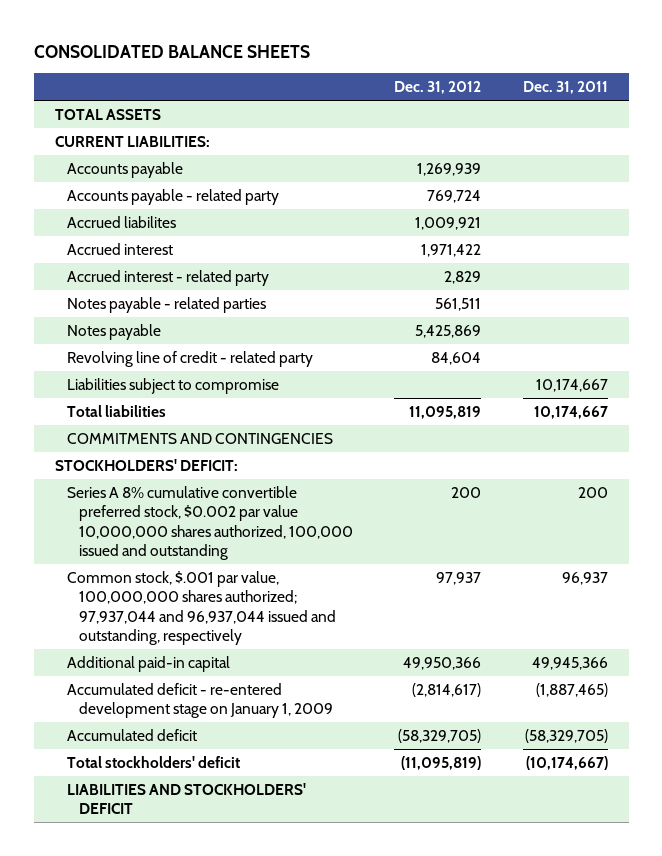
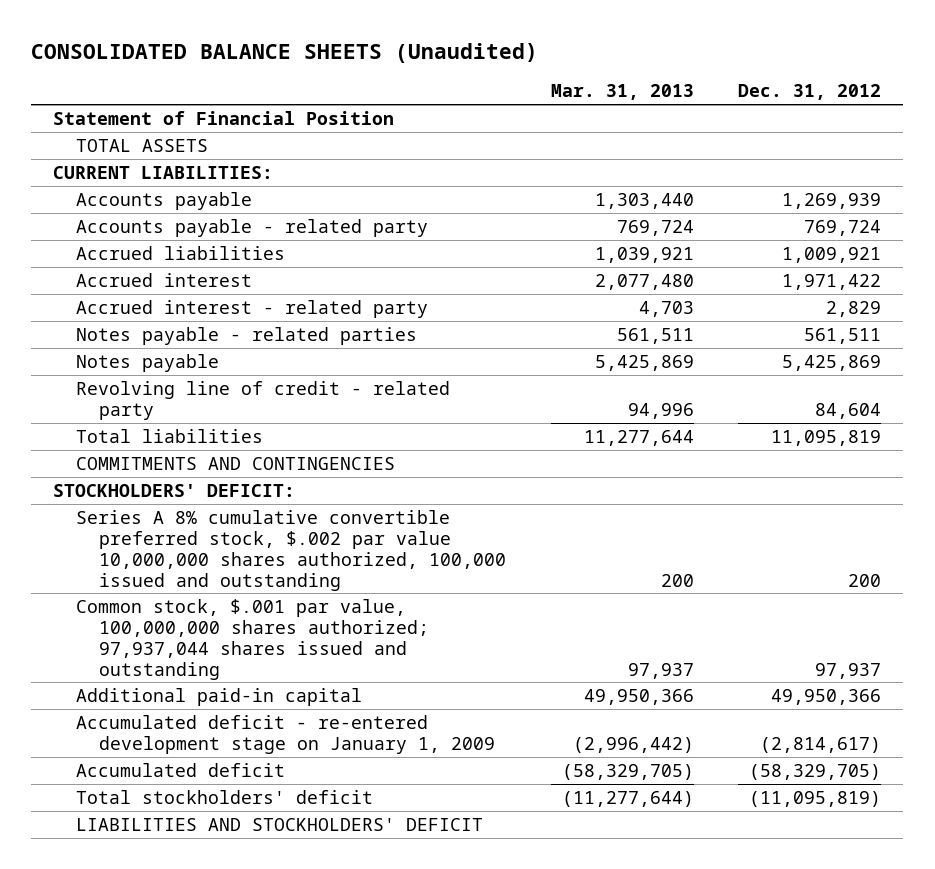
[33,44,310,58] CONSOLIDATED BALANCE SHEETS -> [31,43,539,64] CONSOLIDATED BALANCE SHEETS (Unaudited)
[522,80,608,94] Dec. 31, 2011 -> none
none -> [550,84,694,101] Mar. 31, 2013
none -> [53,110,395,125] Statement of Financial Position
[66,215,176,228] Accrued liabilites -> [76,245,286,260] Accrued liabilities
[66,377,279,394] Liabilities subject to compromise -> none
[66,485,353,561] Series A 8% cumulative convertible preferred stock, $0.002 par value 10,000,000 shares authorized, 100,000 issued and outstanding -> [76,509,507,591] Series A 8% cumulative convertible preferred stock, $.002 par value 10,000,000 shares authorized, 100,000 issued and outstanding
[66,570,336,646] Common stock, $.001 par value, 100,000,000 shares authorized; 97,937,044 and 96,937,044 issued and outstanding, respectively -> [76,598,430,680] Common stock, $.001 par value, 100,000,000 shares authorized; 97,937,044 shares issued and outstanding

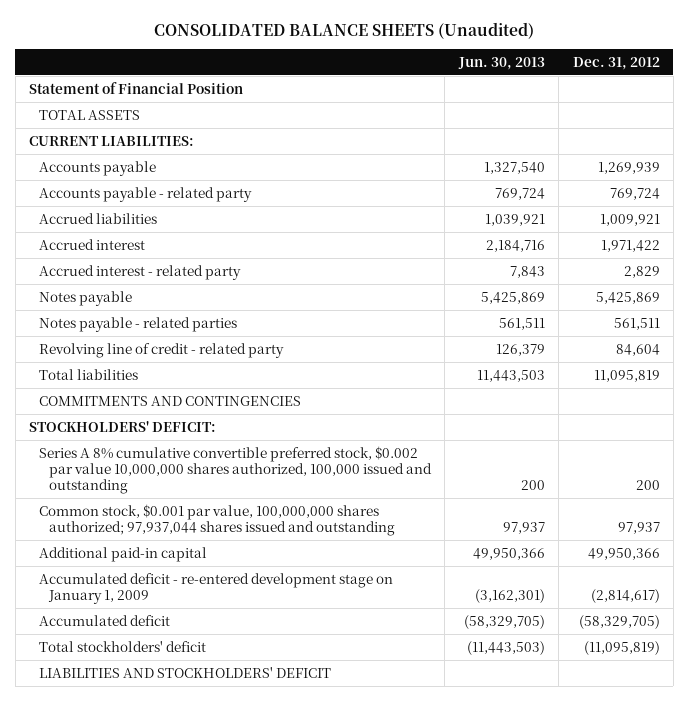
[550,84,694,101] Mar. 31, 2013 -> none
none -> [457,56,545,70] Jun. 30, 2013
[76,326,418,345] Notes payable - related parties -> [38,316,237,332] Notes payable - related parties
[76,509,507,591] Series A 8% cumulative convertible preferred stock, $.002 par value 10,000,000 shares authorized, 100,000 issued and outstanding -> [38,445,432,494] Series A 8% cumulative convertible preferred stock, $0.002 par value 10,000,000 shares authorized, 100,000 issued and outstanding
[76,598,430,680] Common stock, $.001 par value, 100,000,000 shares authorized; 97,937,044 shares issued and outstanding -> [38,503,395,536] Common stock, $0.001 par value, 100,000,000 shares authorized; 97,937,044 shares issued and outstanding

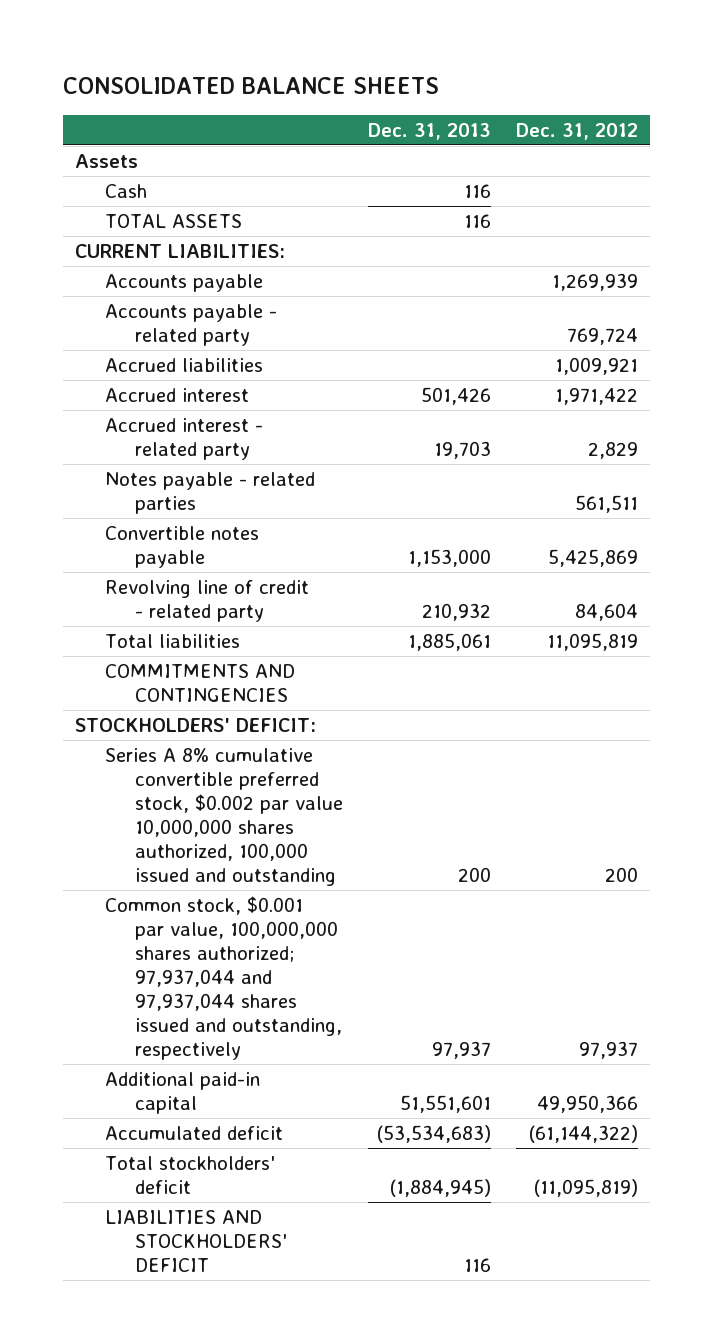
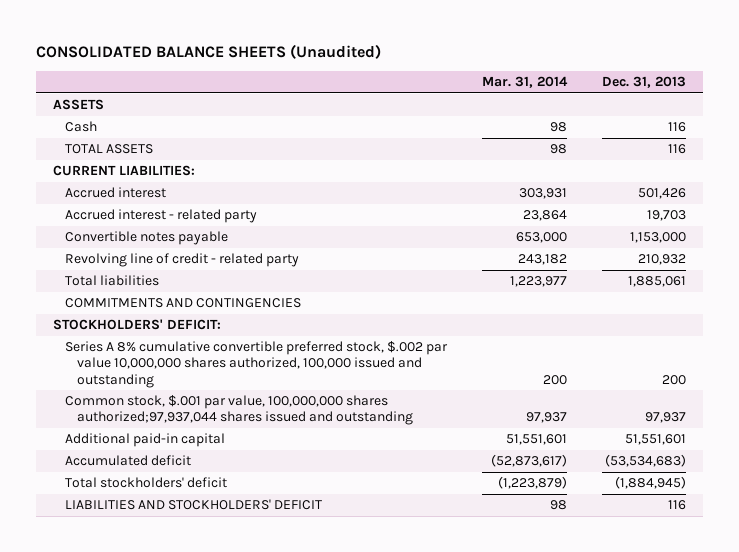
[62,77,439,95] CONSOLIDATED BALANCE SHEETS -> [35,43,381,59] CONSOLIDATED BALANCE SHEETS (Unaudited)
[515,122,638,140] Dec. 31, 2012 -> none
none -> [481,75,568,88] Mar. 31, 2014
[75,154,139,169] Assets -> [52,99,104,111] ASSETS
[105,274,264,293] Accounts payable -> none
[105,304,278,347] Accounts payable - related party -> none
[105,358,264,373] Accrued liabilities -> none
[105,472,316,515] Notes payable - related parties -> none
[105,748,344,887] Series A 8% cumulative convertible preferred stock, $0.002 par value 10,000,000 shares authorized, 100,000 issued and outstanding -> [65,341,449,388] Series A 8% cumulative convertible preferred stock, $.002 par value 10,000,000 shares authorized, 100,000 issued and outstanding
[105,896,343,1061] Common stock, $0.001 par value, 100,000,000 shares authorized; 97,937,044 and 97,937,044 shares issued and outstanding, respectively -> [65,395,414,426] Common stock, $.001 par value, 100,000,000 shares authorized;97,937,044 shares issued and outstanding

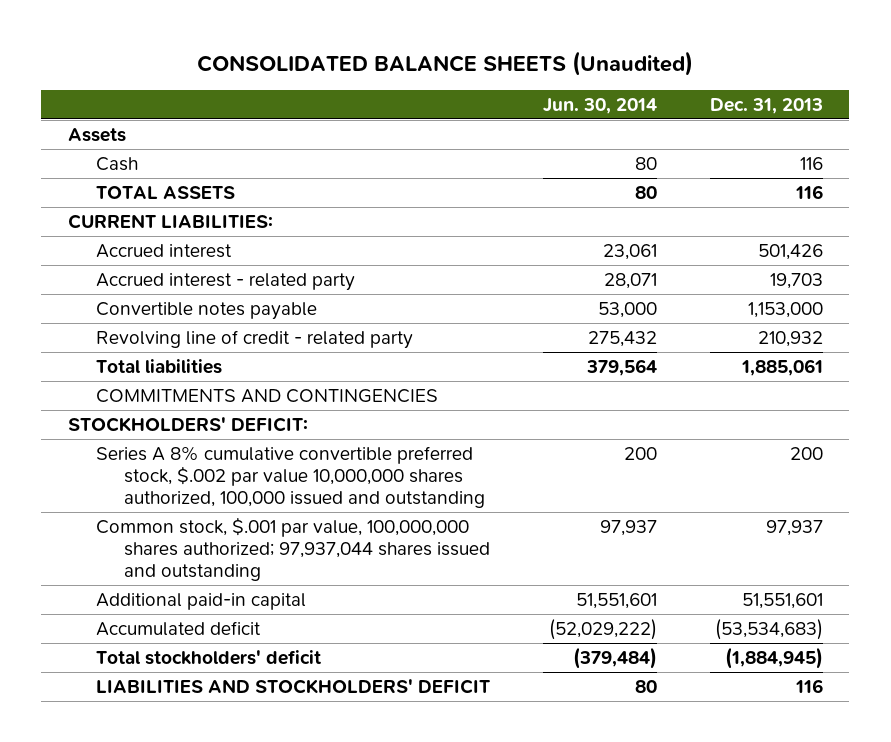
[481,75,568,88] Mar. 31, 2014 -> none
none -> [543,97,658,114] Jun. 30, 2014
[52,99,104,111] ASSETS -> [67,127,126,142] Assets
[65,395,414,426] Common stock, $.001 par value, 100,000,000 shares authorized;97,937,044 shares issued and outstanding -> [95,516,491,581] Common stock, $.001 par value, 100,000,000 shares authorized; 97,937,044 shares issued and outstanding

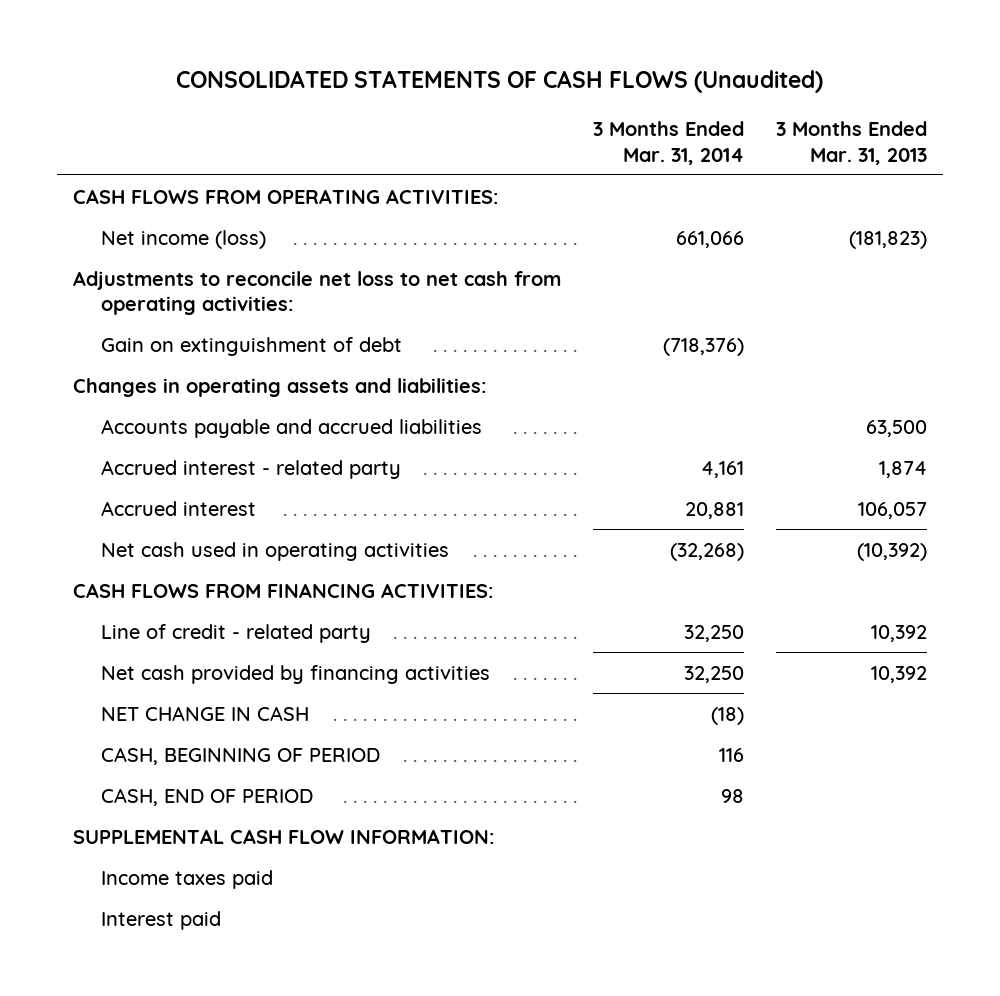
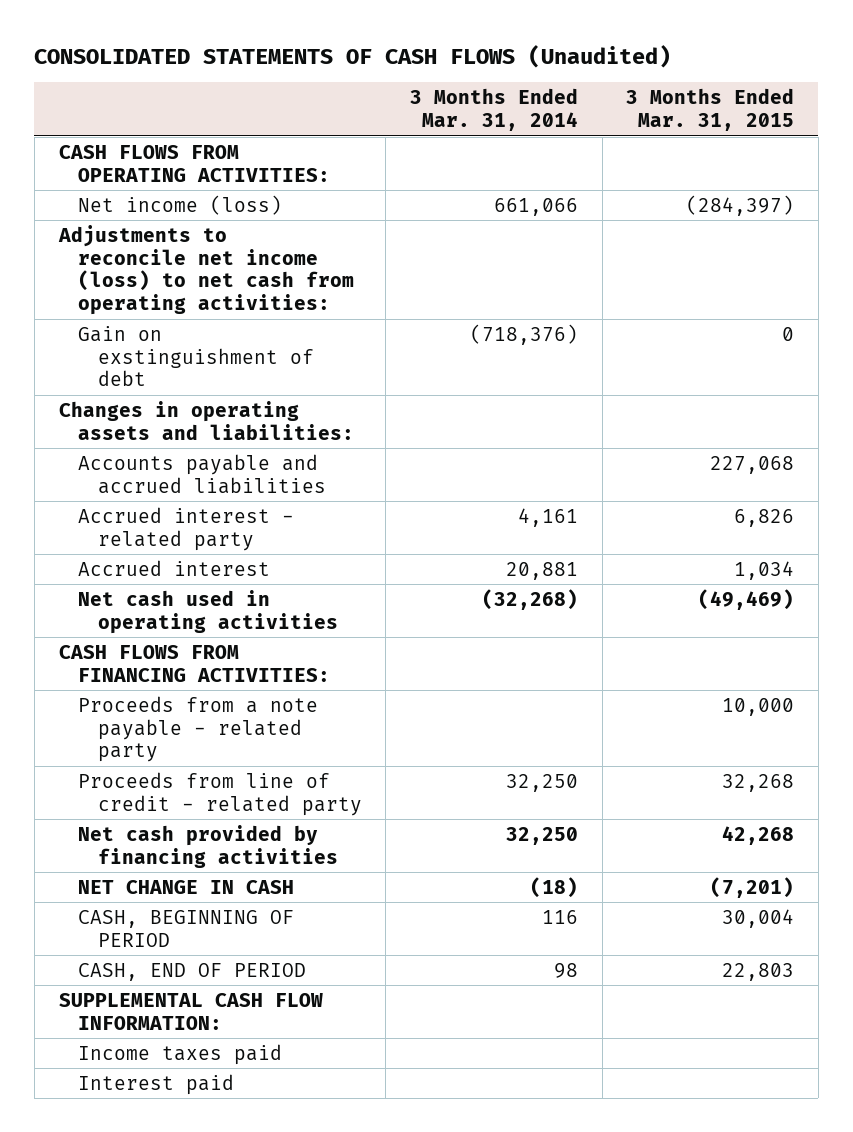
[776,121,928,165] 3 Months Ended Mar. 31, 2013 -> none
none -> [626,88,795,131] 3 Months Ended Mar. 31, 2015
[73,270,562,315] Adjustments to reconcile net loss to net cash from operating activities: -> [57,224,355,316] Adjustments to reconcile net income (loss) to net cash from operating activities:
[100,336,402,356] Gain on extinguishment of debt -> [78,325,314,387] Gain on exstinguishment of debt
none -> [78,695,319,763] Proceeds from a note payable - related party
[100,623,371,643] Line of credit - related party -> [78,771,362,816] Proceeds from line of credit - related party

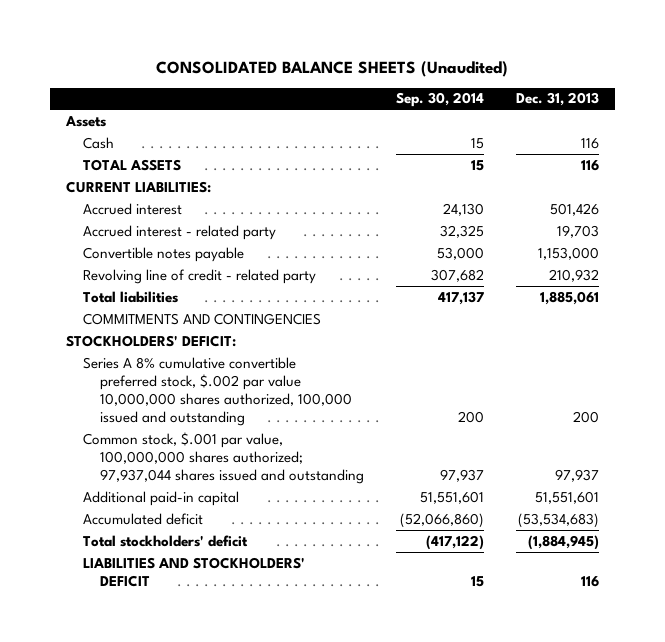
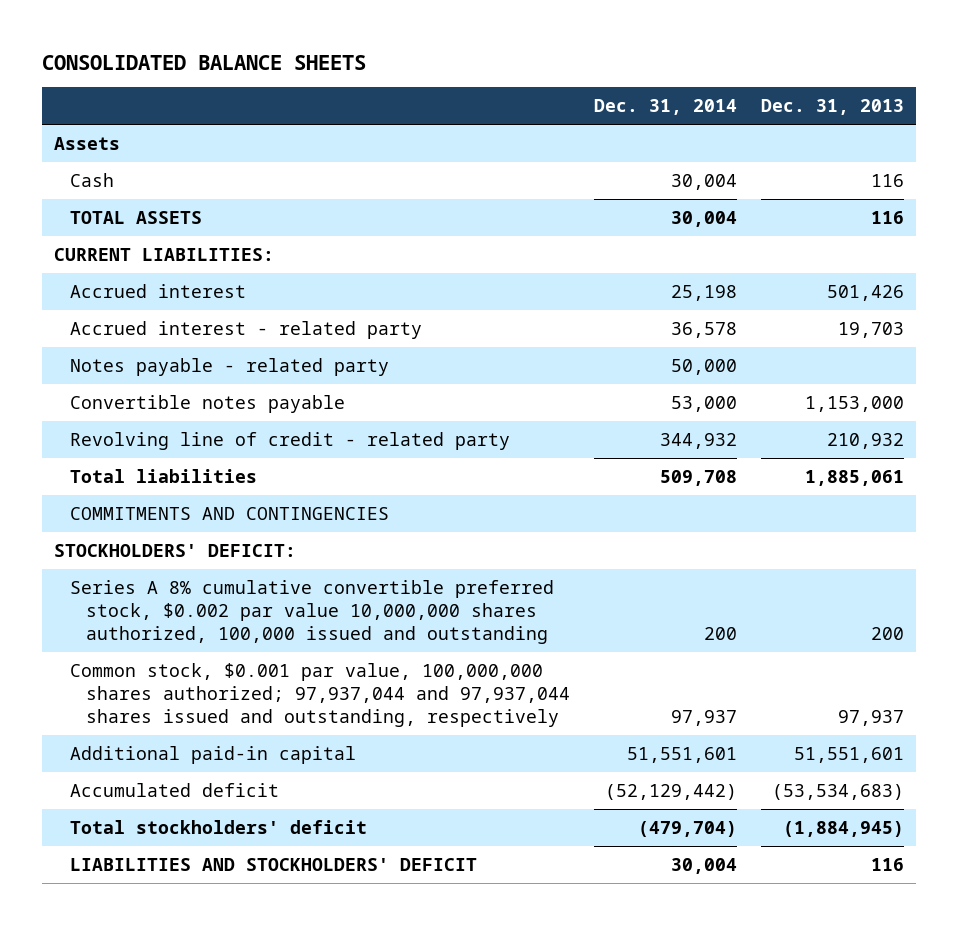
[156,60,509,77] CONSOLIDATED BALANCE SHEETS (Unaudited) -> [41,54,366,70] CONSOLIDATED BALANCE SHEETS
[395,92,484,108] Sep. 30, 2014 -> none
none -> [594,99,738,116] Dec. 31, 2014
none -> [69,357,389,376] Notes payable - related party
[82,356,352,426] Series A 8% cumulative convertible preferred stock, $.002 par value 10,000,000 shares authorized, 100,000 issued and outstanding -> [69,579,554,644] Series A 8% cumulative convertible preferred stock, $0.002 par value 10,000,000 shares authorized, 100,000 issued and outstanding
[82,431,364,484] Common stock, $.001 par value, 100,000,000 shares authorized; 97,937,044 shares issued and outstanding -> [69,662,570,727] Common stock, $0.001 par value, 100,000,000 shares authorized; 97,937,044 and 97,937,044 shares issued and outstanding, respectively

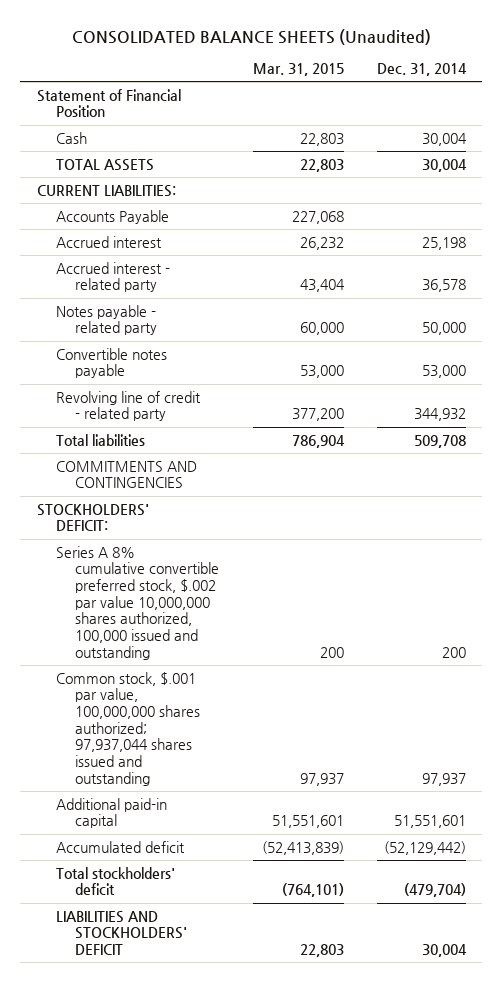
[41,54,366,70] CONSOLIDATED BALANCE SHEETS -> [72,28,432,45] CONSOLIDATED BALANCE SHEETS (Unaudited)
[761,99,905,116] Dec. 31, 2013 -> none
none -> [252,62,344,76] Mar. 31, 2015
[53,136,120,150] Assets -> none
none -> [36,88,181,118] Statement of Financial Position
none -> [56,209,170,224] Accounts Payable
[69,579,554,644] Series A 8% cumulative convertible preferred stock, $0.002 par value 10,000,000 shares authorized, 100,000 issued and outstanding -> [56,545,220,660] Series A 8% cumulative convertible preferred stock, $.002 par value 10,000,000 shares authorized, 100,000 issued and outstanding
[69,662,570,727] Common stock, $0.001 par value, 100,000,000 shares authorized; 97,937,044 and 97,937,044 shares issued and outstanding, respectively -> [56,671,201,786] Common stock, $.001 par value, 100,000,000 shares authorized; 97,937,044 shares issued and outstanding

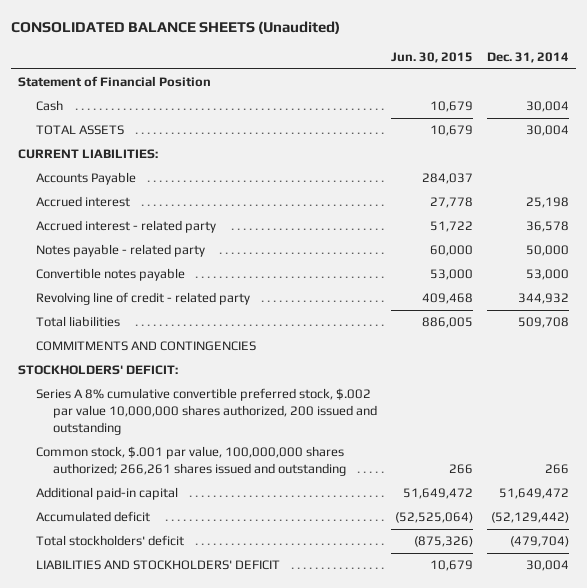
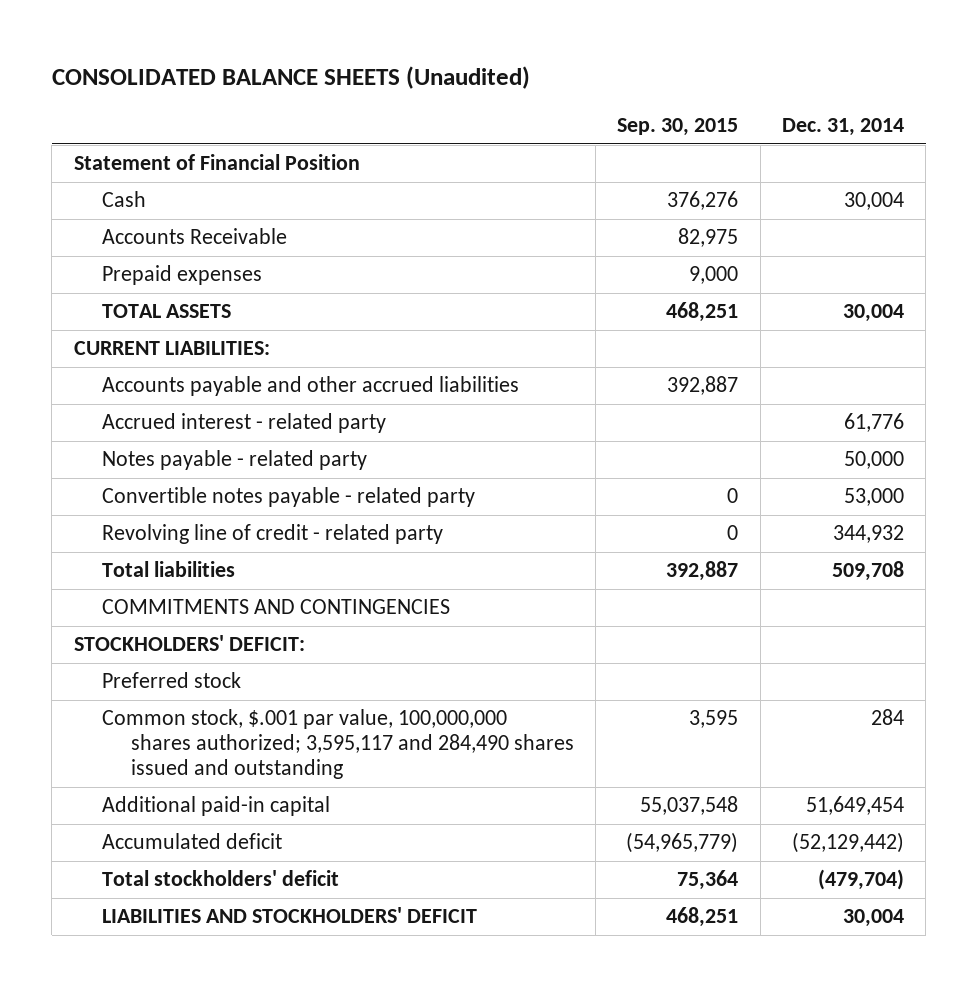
[391,52,474,64] Jun. 30, 2015 -> none
none -> [617,117,739,136] Sep. 30, 2015
none -> [102,228,288,245] Accounts Receivable
none -> [102,265,263,286] Prepaid expenses
[35,172,136,186] Accounts Payable -> none
[35,220,216,234] Accrued interest - related party -> none
none -> [102,376,520,397] Accounts payable and other accrued liabilities
[35,196,130,208] Accrued interest -> [102,413,387,434] Accrued interest - related party
[526,197,570,209] 25,198 -> [843,413,904,433] 61,776
[35,268,185,282] Convertible notes payable -> [102,487,476,508] Convertible notes payable - related party
[35,388,378,436] Series A 8% cumulative convertible preferred stock, $.002 par value 10,000,000 shares authorized, 200 issued and outstanding -> [102,672,242,689] Preferred stock
[35,446,347,477] Common stock, $.001 par value, 100,000,000 shares authorized; 266,261 shares issued and outstanding -> [102,709,574,780] Common stock, $.001 par value, 100,000,000 shares authorized; 3,595,117 and 284,490 shares issued and outstanding
[545,464,570,475] 266 -> [870,709,904,726] 284
[499,488,570,500] 51,649,472 -> [805,796,904,816] 51,649,454

